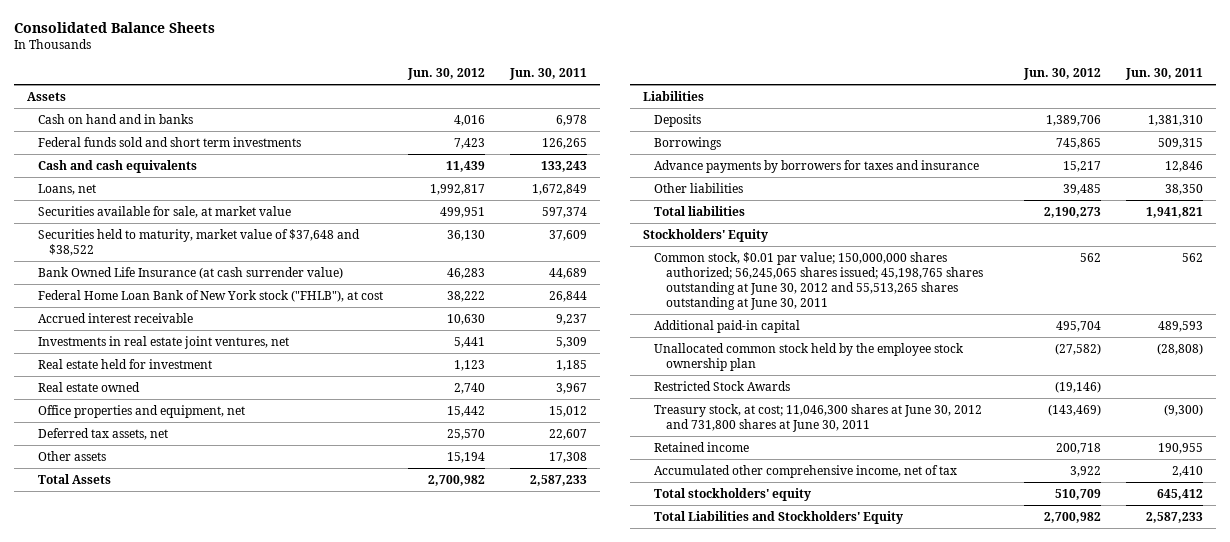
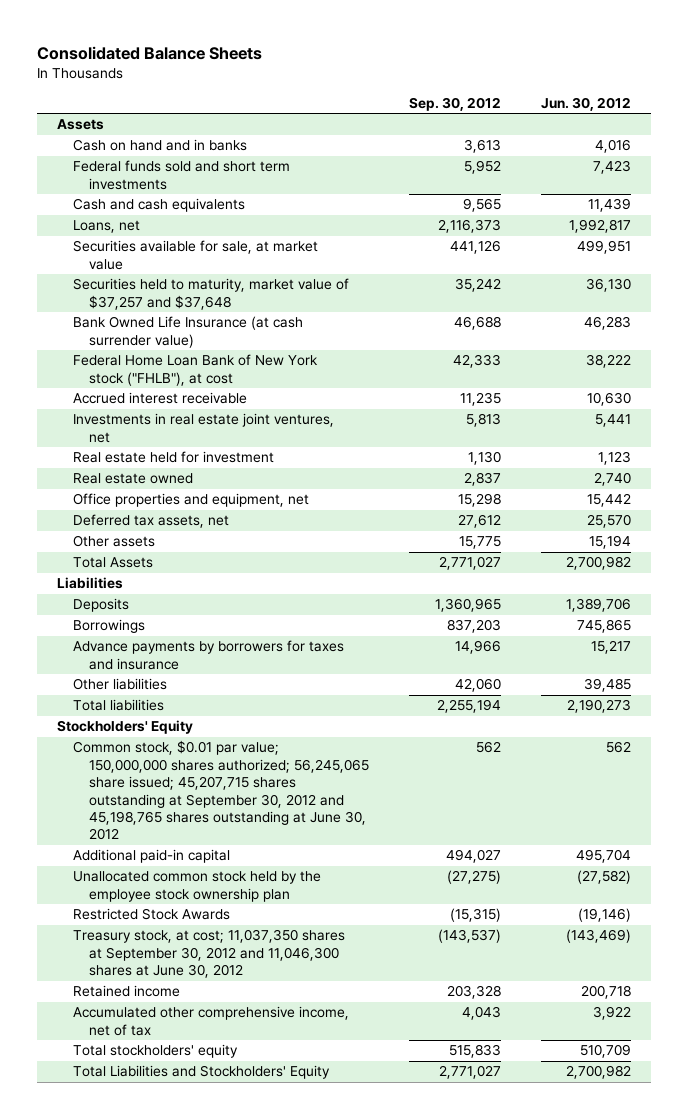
[509,67,588,80] Jun. 30, 2011 -> none
none -> [409,96,502,111] Sep. 30, 2012
[38,228,361,256] Securities held to maturity, market value of $37,648 and $38,522 -> [73,278,350,310] Securities held to maturity, market value of $37,257 and $37,648
[654,251,983,310] Common stock, $0.01 par value; 150,000,000 shares authorized; 56,245,065 shares issued; 45,198,765 shares outstanding at June 30, 2012 and 55,513,265 shares outstanding at June 30, 2011 -> [73,740,370,841] Common stock, $0.01 par value; 150,000,000 shares authorized; 56,245,065 share issued; 45,207,715 shares outstanding at September 30, 2012 and 45,198,765 shares outstanding at June 30, 2012
[654,403,983,432] Treasury stock, at cost; 11,046,300 shares at June 30, 2012 and 731,800 shares at June 30, 2011 -> [73,929,346,979] Treasury stock, at cost; 11,037,350 shares at September 30, 2012 and 11,046,300 shares at June 30, 2012

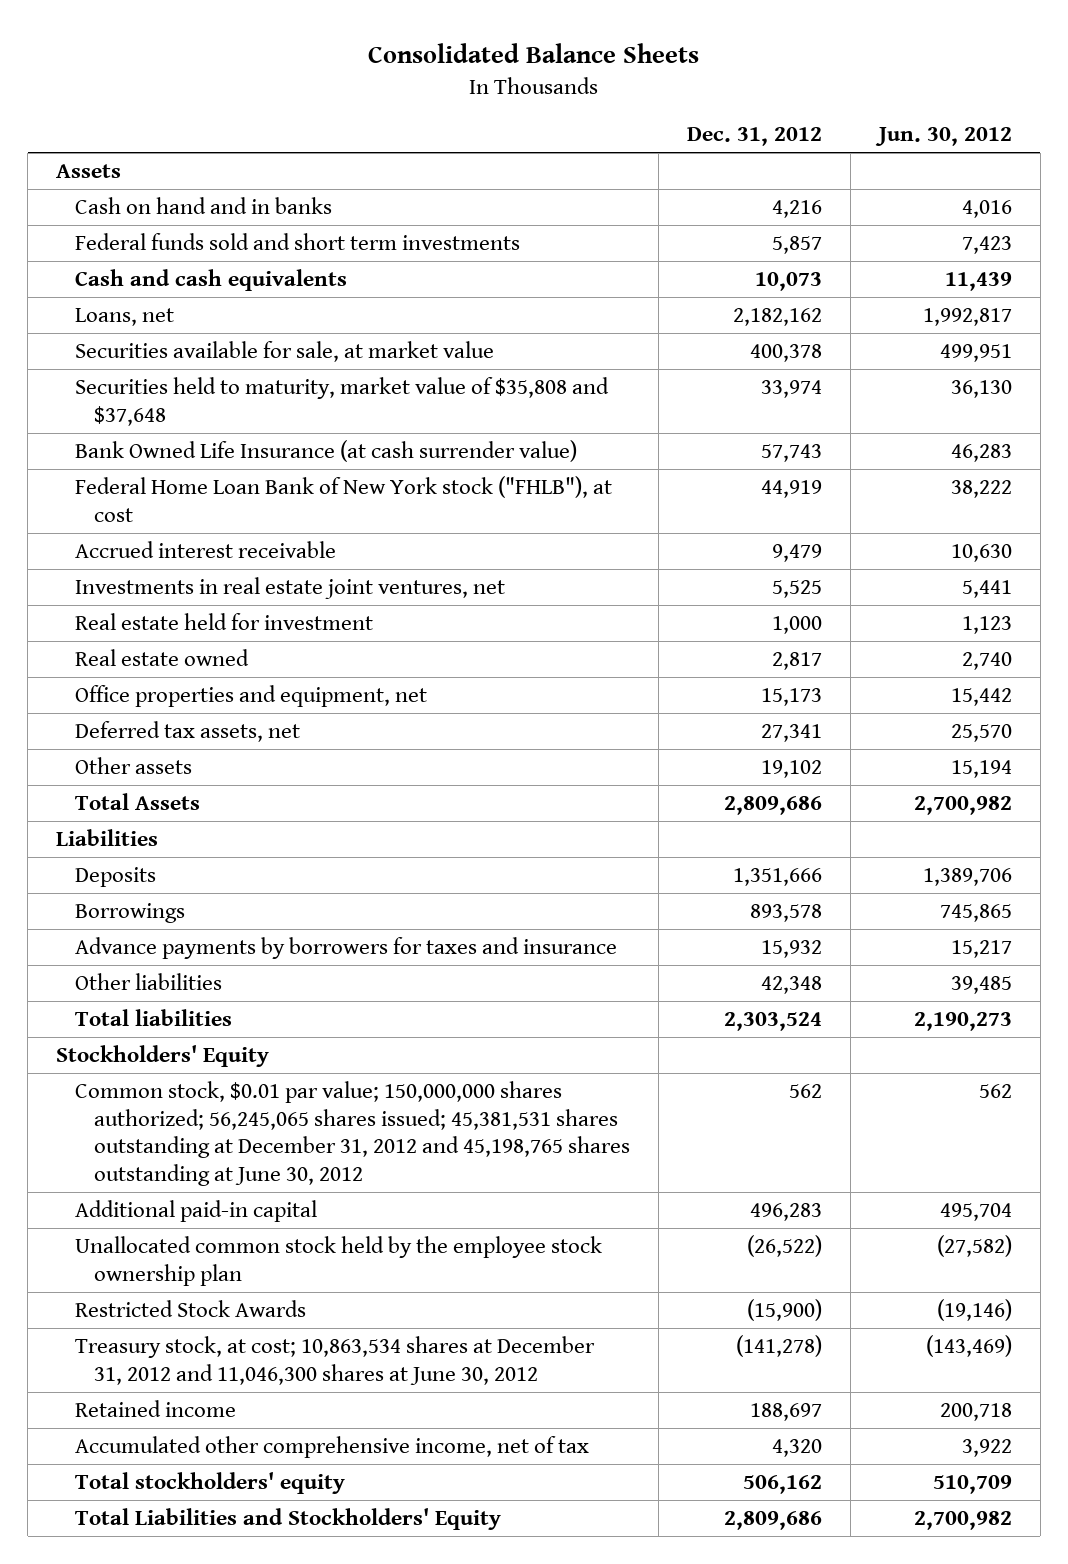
[409,96,502,111] Sep. 30, 2012 -> none
none -> [687,127,823,147] Dec. 31, 2012
[73,278,350,310] Securities held to maturity, market value of $37,257 and $37,648 -> [75,377,610,426] Securities held to maturity, market value of $35,808 and $37,648
[73,740,370,841] Common stock, $0.01 par value; 150,000,000 shares authorized; 56,245,065 share issued; 45,207,715 shares outstanding at September 30, 2012 and 45,198,765 shares outstanding at June 30, 2012 -> [75,1081,631,1187] Common stock, $0.01 par value; 150,000,000 shares authorized; 56,245,065 shares issued; 45,381,531 shares outstanding at December 31, 2012 and 45,198,765 shares outstanding at June 30, 2012
[73,929,346,979] Treasury stock, at cost; 11,037,350 shares at September 30, 2012 and 11,046,300 shares at June 30, 2012 -> [75,1336,596,1385] Treasury stock, at cost; 10,863,534 shares at December 31, 2012 and 11,046,300 shares at June 30, 2012

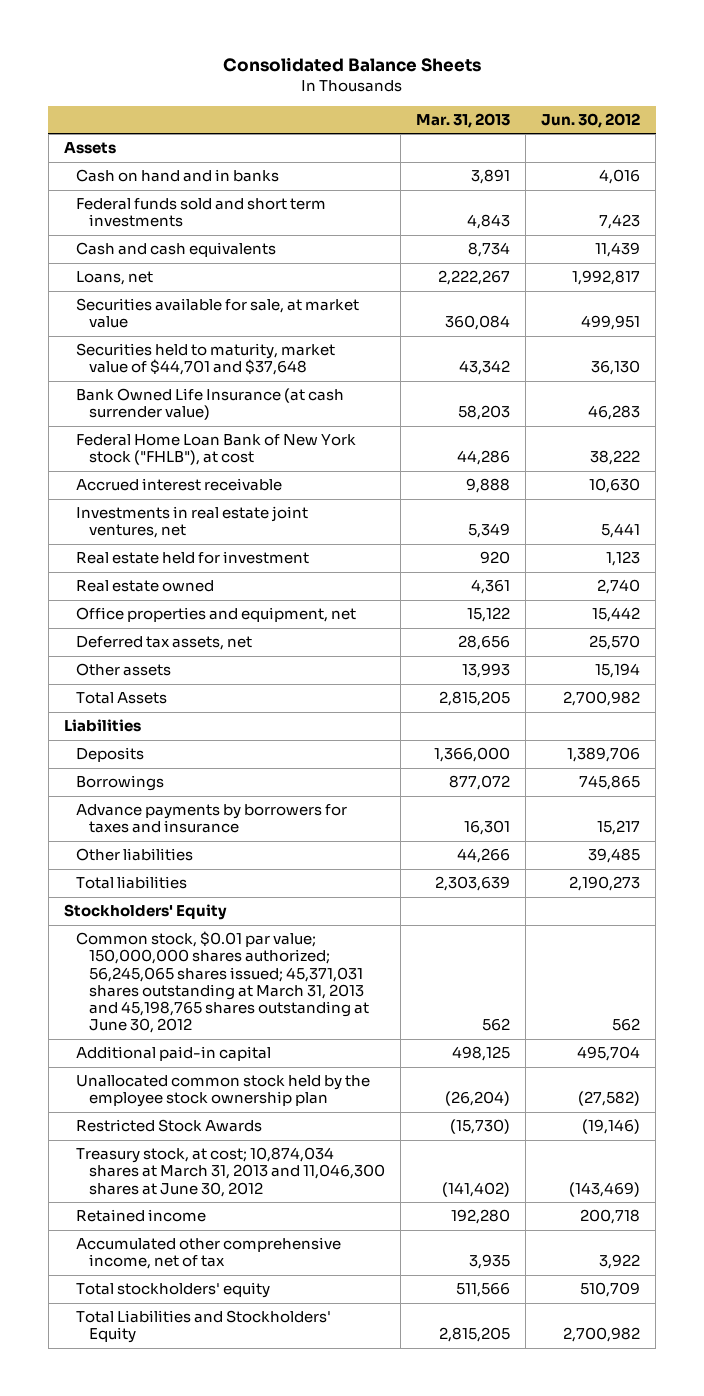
[687,127,823,147] Dec. 31, 2012 -> none
none -> [415,113,510,129] Mar. 31, 2013
[75,377,610,426] Securities held to maturity, market value of $35,808 and $37,648 -> [76,343,336,376] Securities held to maturity, market value of $44,701 and $37,648
[75,1081,631,1187] Common stock, $0.01 par value; 150,000,000 shares authorized; 56,245,065 shares issued; 45,381,531 shares outstanding at December 31, 2012 and 45,198,765 shares outstanding at June 30, 2012 -> [76,931,369,1034] Common stock, $0.01 par value; 150,000,000 shares authorized; 56,245,065 shares issued; 45,371,031 shares outstanding at March 31, 2013 and 45,198,765 shares outstanding at June 30, 2012
[75,1336,596,1385] Treasury stock, at cost; 10,863,534 shares at December 31, 2012 and 11,046,300 shares at June 30, 2012 -> [76,1147,385,1197] Treasury stock, at cost; 10,874,034 shares at March 31, 2013 and 11,046,300 shares at June 30, 2012

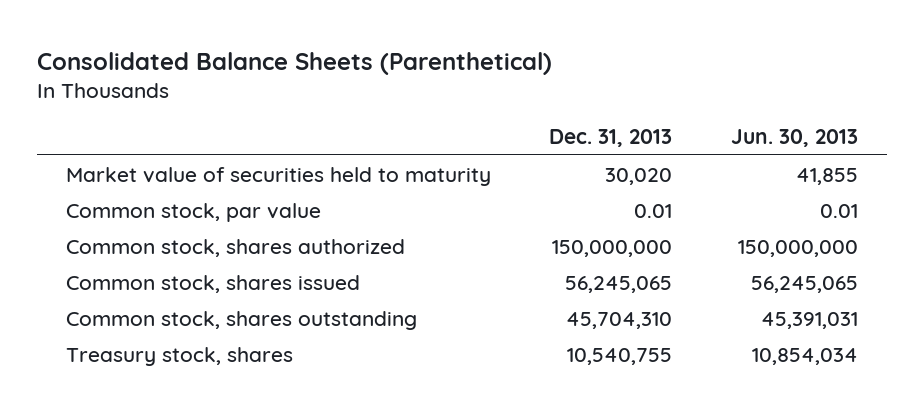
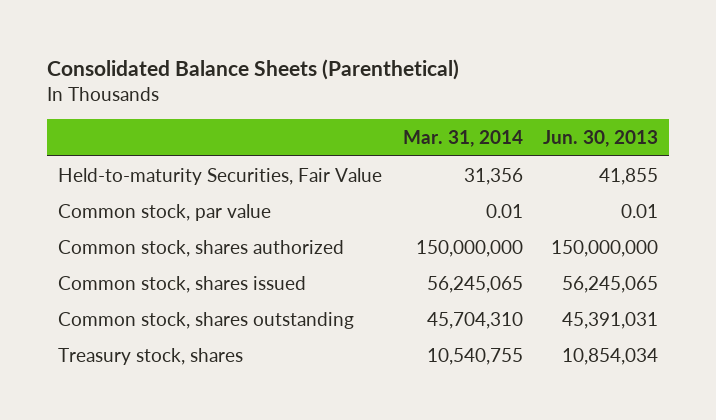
[549,129,673,148] Dec. 31, 2013 -> none
none -> [402,130,523,148] Mar. 31, 2014
[66,166,492,186] Market value of securities held to maturity -> [57,167,382,185] Held-to-maturity Securities, Fair Value

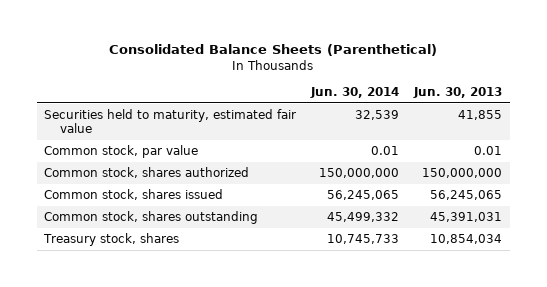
[402,130,523,148] Mar. 31, 2014 -> none
none -> [310,87,400,99] Jun. 30, 2014
[57,167,382,185] Held-to-maturity Securities, Fair Value -> [44,108,297,134] Securities held to maturity, estimated fair value

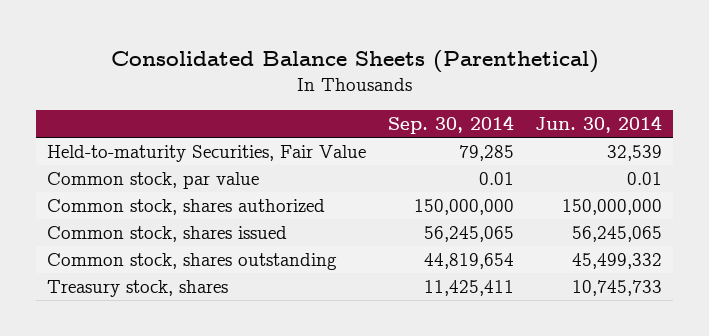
[413,87,503,99] Jun. 30, 2013 -> none
none -> [387,115,514,135] Sep. 30, 2014
[44,108,297,134] Securities held to maturity, estimated fair value -> [47,145,367,163] Held-to-maturity Securities, Fair Value

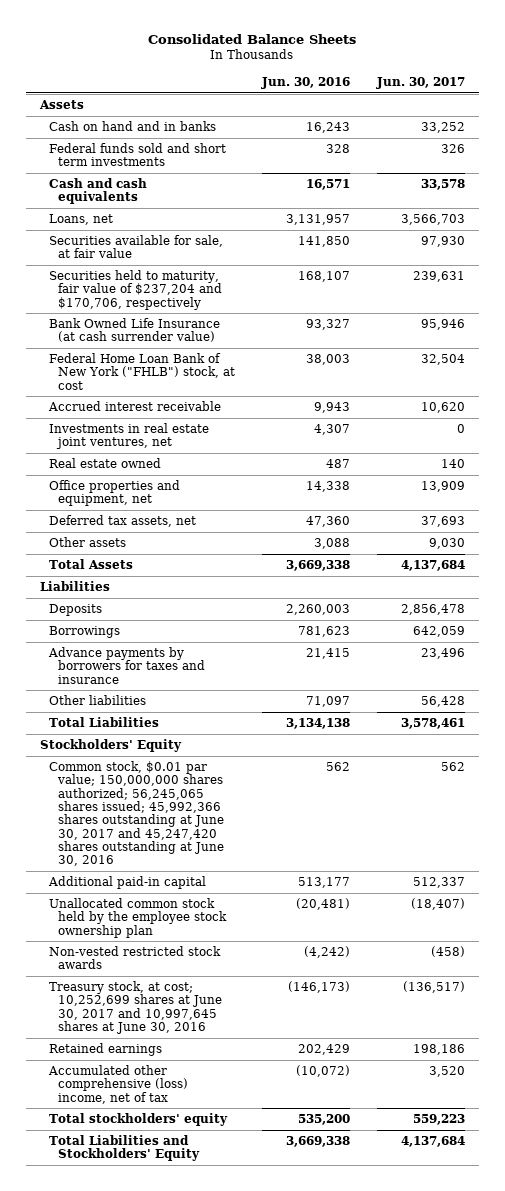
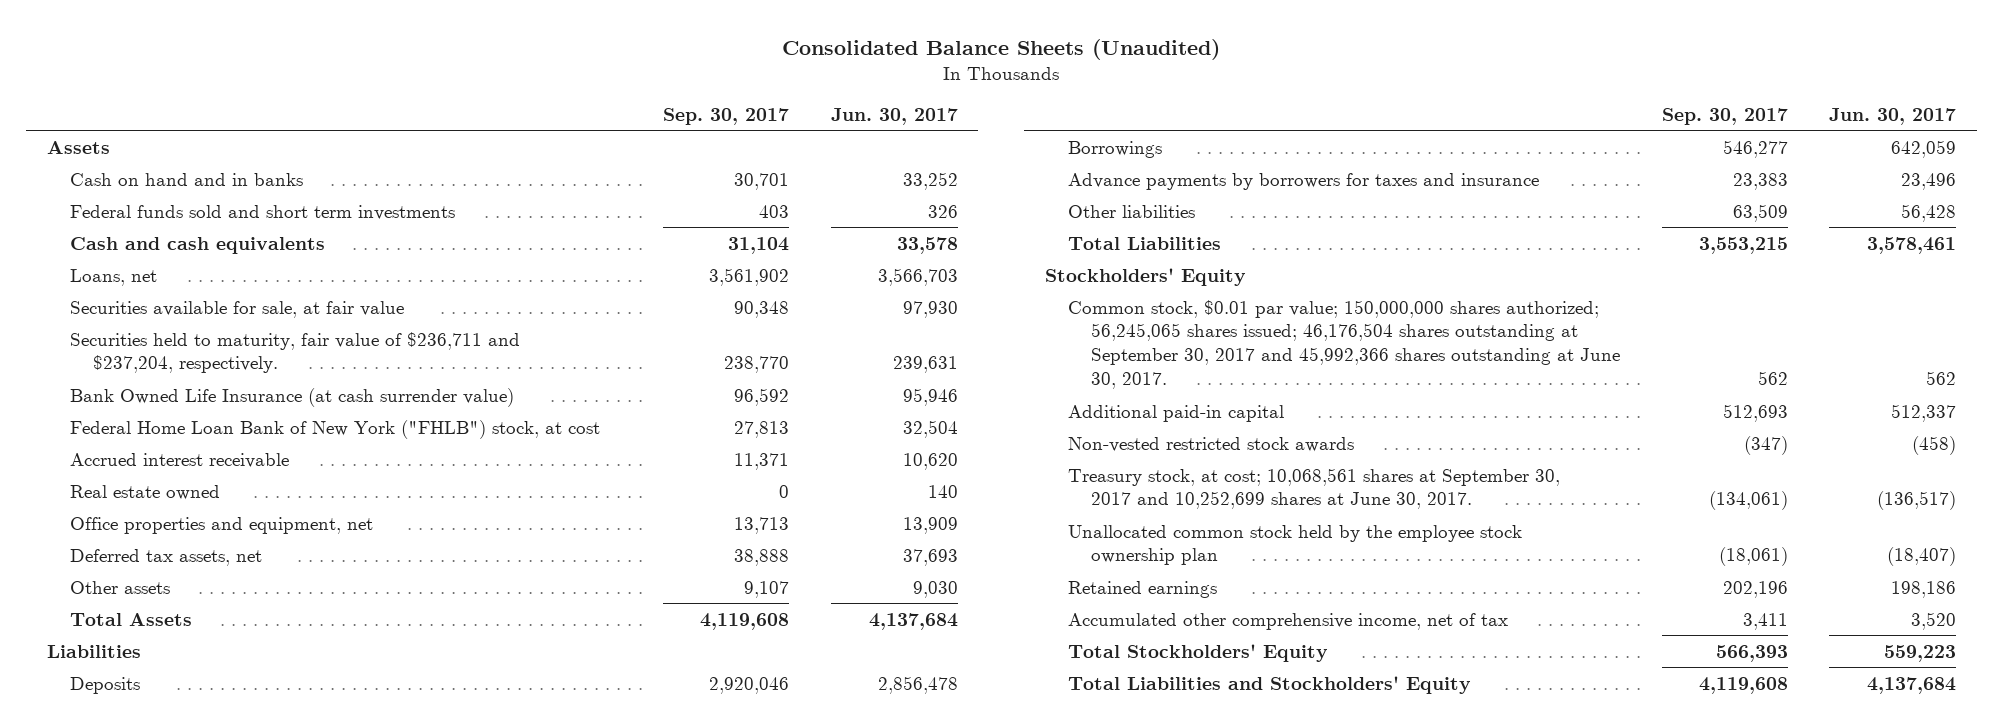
[148,33,357,44] Consolidated Balance Sheets -> [782,38,1221,60] Consolidated Balance Sheets (Unaudited)
[261,76,351,89] Jun. 30, 2016 -> none
none -> [663,107,790,125] Sep. 30, 2017
[49,270,223,310] Securities held to maturity, fair value of $237,204 and $170,706, respectively -> [69,331,520,374] Securities held to maturity, fair value of $236,711 and $237,204, respectively.
[49,423,210,450] Investments in real estate joint ventures, net -> none
[49,761,225,867] Common stock, $0.01 par value; 150,000,000 shares authorized; 56,245,065 shares issued; 45,992,366 shares outstanding at June 30, 2017 and 45,247,420 shares outstanding at June 30, 2016 -> [1068,299,1621,389] Common stock, $0.01 par value; 150,000,000 shares authorized; 56,245,065 shares issued; 46,176,504 shares outstanding at September 30, 2017 and 45,992,366 shares outstanding at June 30, 2017.
[49,981,223,1035] Treasury stock, at cost; 10,252,699 shares at June 30, 2017 and 10,997,645 shares at June 30, 2016 -> [1068,467,1561,510] Treasury stock, at cost; 10,068,561 shares at September 30, 2017 and 10,252,699 shares at June 30, 2017.
[49,898,228,938] Unallocated common stock held by the employee stock ownership plan -> [1068,524,1523,566] Unallocated common stock held by the employee stock ownership plan
[48,1065,189,1104] Accumulated other comprehensive (loss) income, net of tax -> [1068,612,1509,630] Accumulated other comprehensive income, net of tax
[49,1113,229,1127] Total stockholders' equity -> [1068,643,1329,662] Total Stockholders' Equity

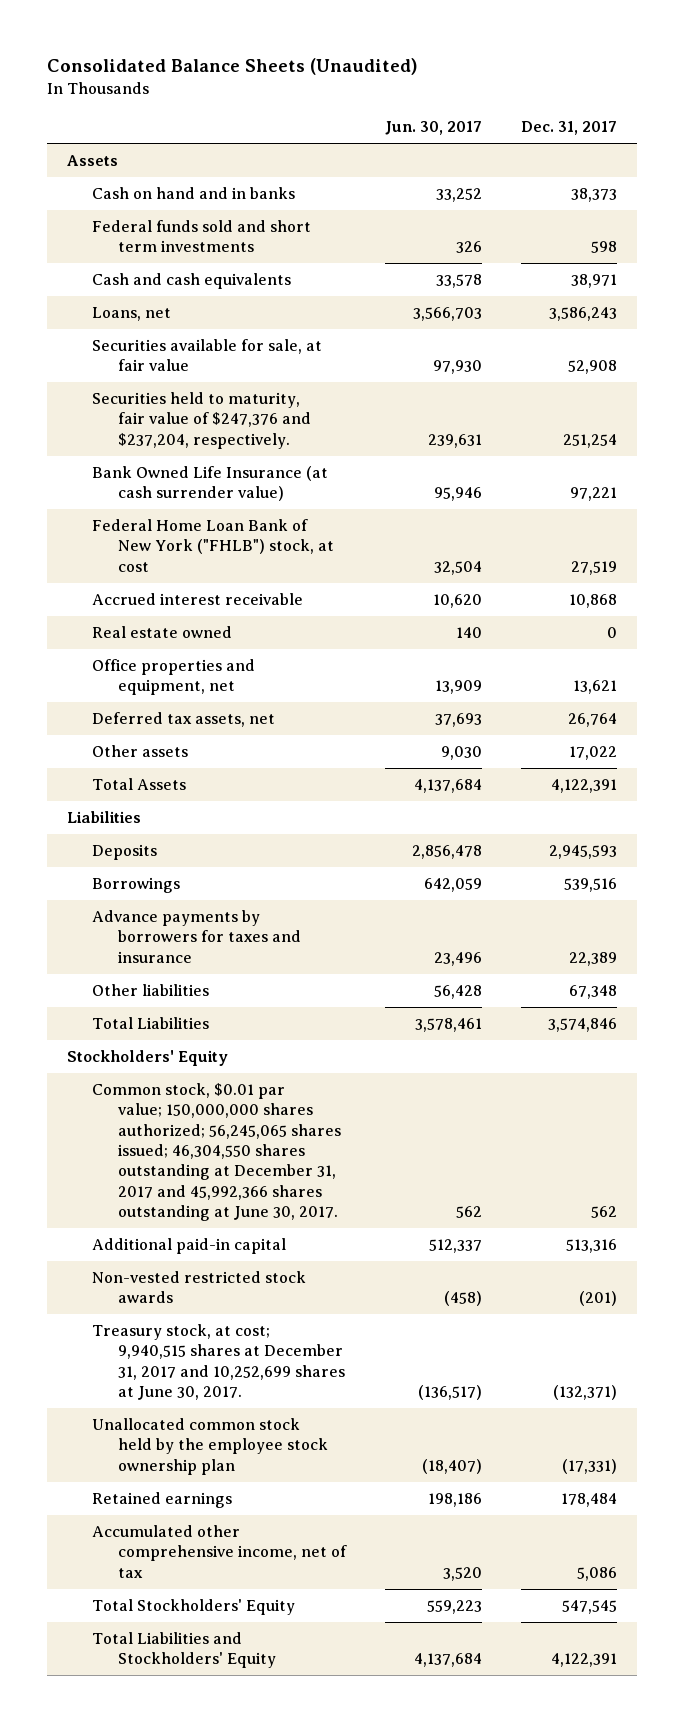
[663,107,790,125] Sep. 30, 2017 -> none
none -> [521,121,618,136] Dec. 31, 2017
[69,331,520,374] Securities held to maturity, fair value of $236,711 and $237,204, respectively. -> [92,392,312,449] Securities held to maturity, fair value of $247,376 and $237,204, respectively.
[1068,299,1621,389] Common stock, $0.01 par value; 150,000,000 shares authorized; 56,245,065 shares issued; 46,176,504 shares outstanding at September 30, 2017 and 45,992,366 shares outstanding at June 30, 2017. -> [92,1083,342,1222] Common stock, $0.01 par value; 150,000,000 shares authorized; 56,245,065 shares issued; 46,304,550 shares outstanding at December 31, 2017 and 45,992,366 shares outstanding at June 30, 2017.
[1068,467,1561,510] Treasury stock, at cost; 10,068,561 shares at September 30, 2017 and 10,252,699 shares at June 30, 2017. -> [92,1324,346,1401] Treasury stock, at cost; 9,940,515 shares at December 31, 2017 and 10,252,699 shares at June 30, 2017.

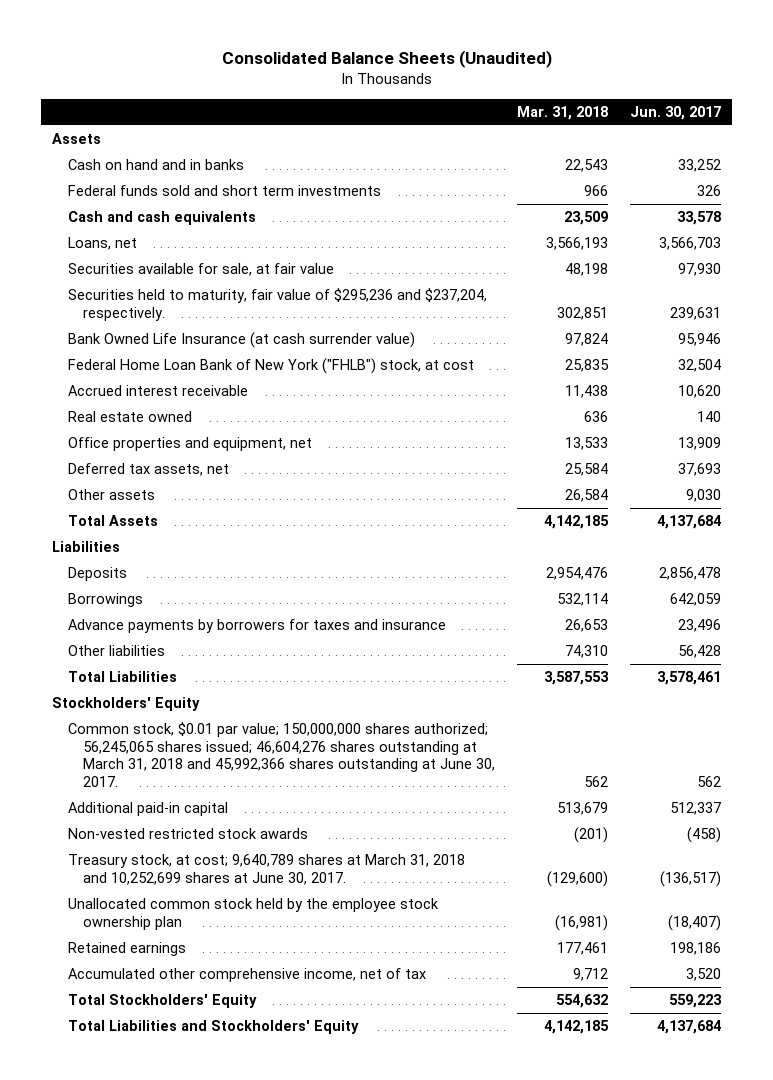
[521,121,618,136] Dec. 31, 2017 -> none
none -> [516,105,608,120] Mar. 31, 2018
[92,392,312,449] Securities held to maturity, fair value of $247,376 and $237,204, respectively. -> [67,288,487,321] Securities held to maturity, fair value of $295,236 and $237,204, respectively.
[92,1083,342,1222] Common stock, $0.01 par value; 150,000,000 shares authorized; 56,245,065 shares issued; 46,304,550 shares outstanding at December 31, 2017 and 45,992,366 shares outstanding at June 30, 2017. -> [67,722,495,787] Common stock, $0.01 par value; 150,000,000 shares authorized; 56,245,065 shares issued; 46,604,276 shares outstanding at March 31, 2018 and 45,992,366 shares outstanding at June 30, 2017.
[92,1324,346,1401] Treasury stock, at cost; 9,940,515 shares at December 31, 2017 and 10,252,699 shares at June 30, 2017. -> [67,854,465,885] Treasury stock, at cost; 9,640,789 shares at March 31, 2018 and 10,252,699 shares at June 30, 2017.

